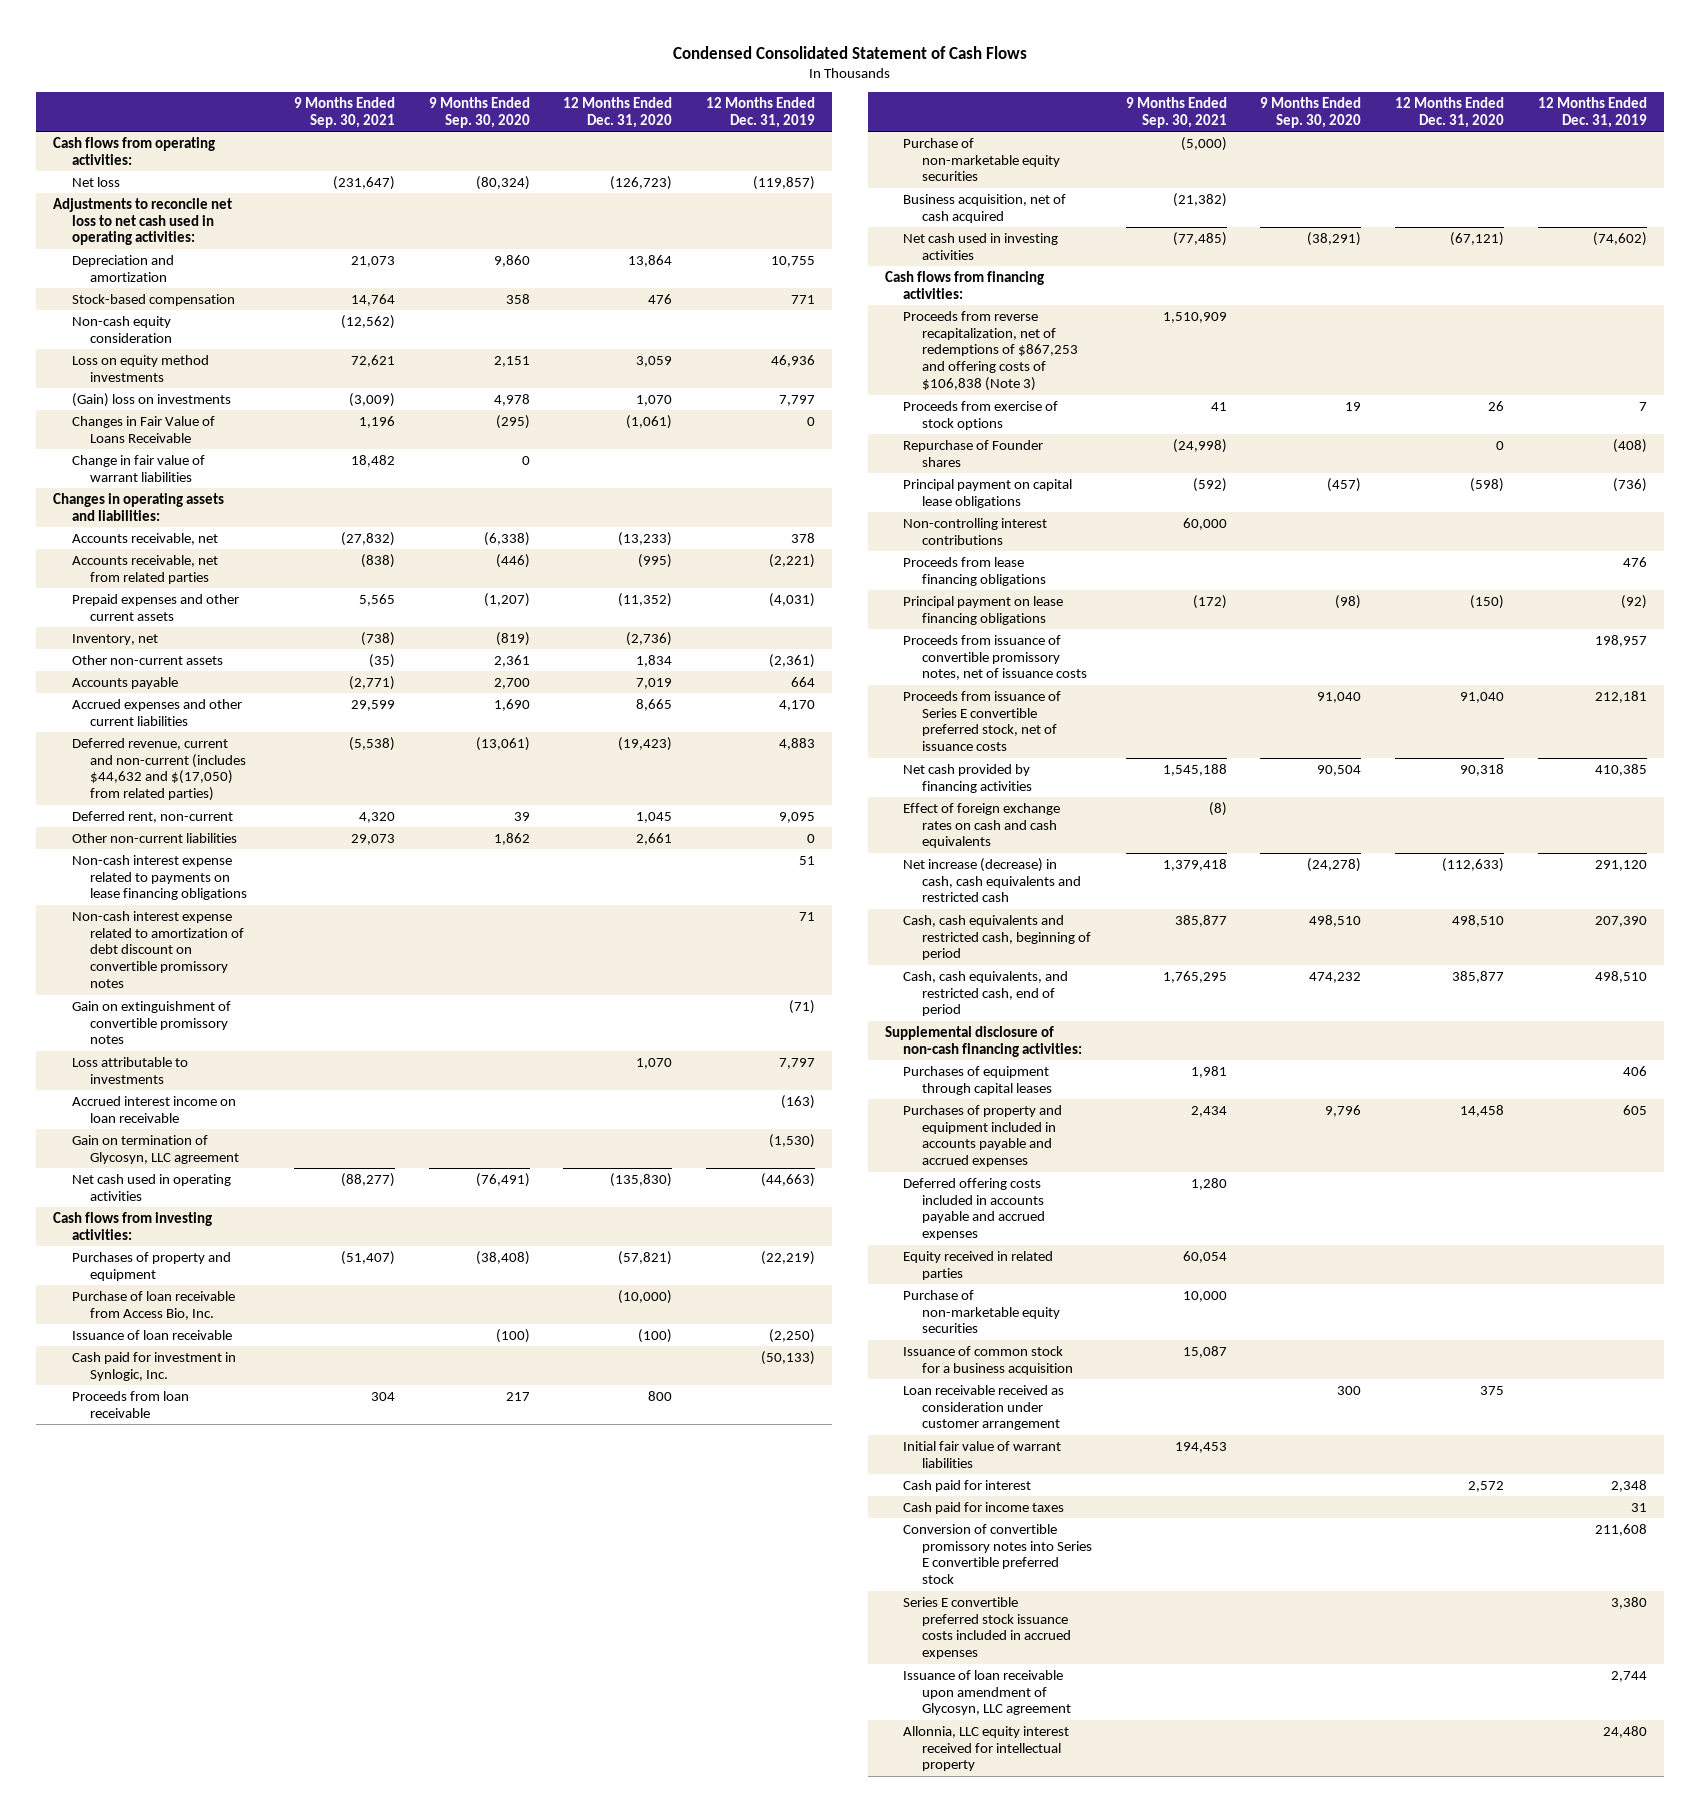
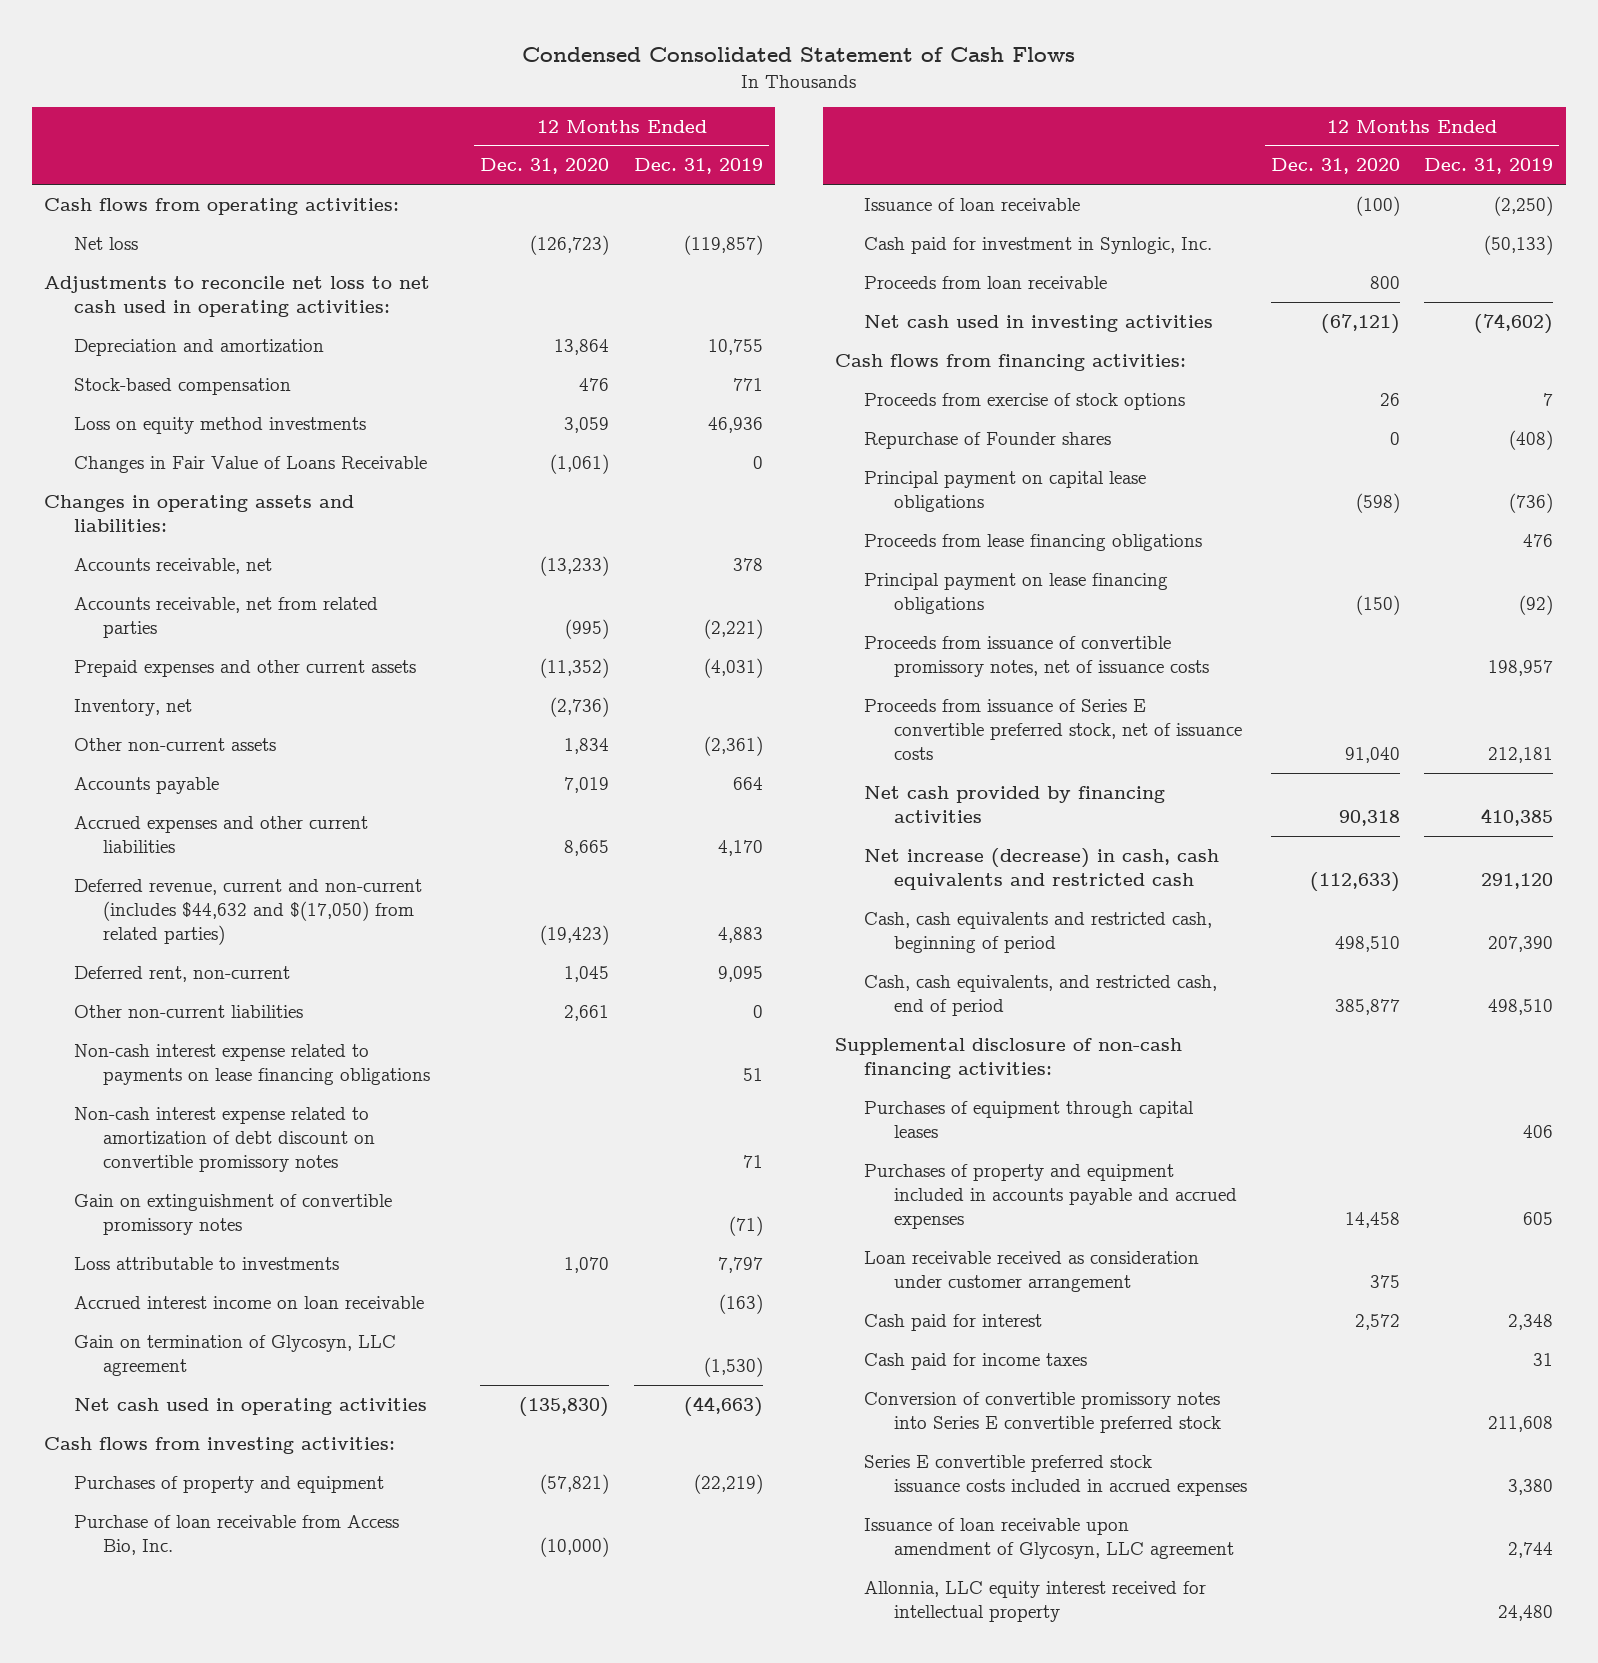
[293,96,395,128] 9 Months Ended Sep. 30, 2021 -> none
[428,96,530,128] 9 Months Ended Sep. 30, 2020 -> none
[71,315,173,343] Non-cash equity consideration -> none
[71,392,231,407] (Gain) loss on investments -> none
[71,454,205,482] Change in fair value of warrant liabilities -> none
[903,137,1060,182] Purchase of non-marketable equity securities -> none
[903,193,1067,223] Business acquisition, net of cash acquired -> none
[903,310,1078,392] Proceeds from reverse recapitalization, net of redemptions of $867,253 and offering costs of $106,838 (Note 3) -> none
[903,517,1048,545] Non-controlling interest contributions -> none
[903,802,1061,849] Effect of foreign exchange rates on cash and cash equivalents -> none
[903,1177,1045,1241] Deferred offering costs included in accounts payable and accrued expenses -> none
[903,1250,1054,1280] Equity received in related parties -> none
[903,1289,1060,1334] Purchase of non-marketable equity securities -> none
[903,1345,1073,1375] Issuance of common stock for a business acquisition -> none
[903,1440,1062,1468] Initial fair value of warrant liabilities -> none

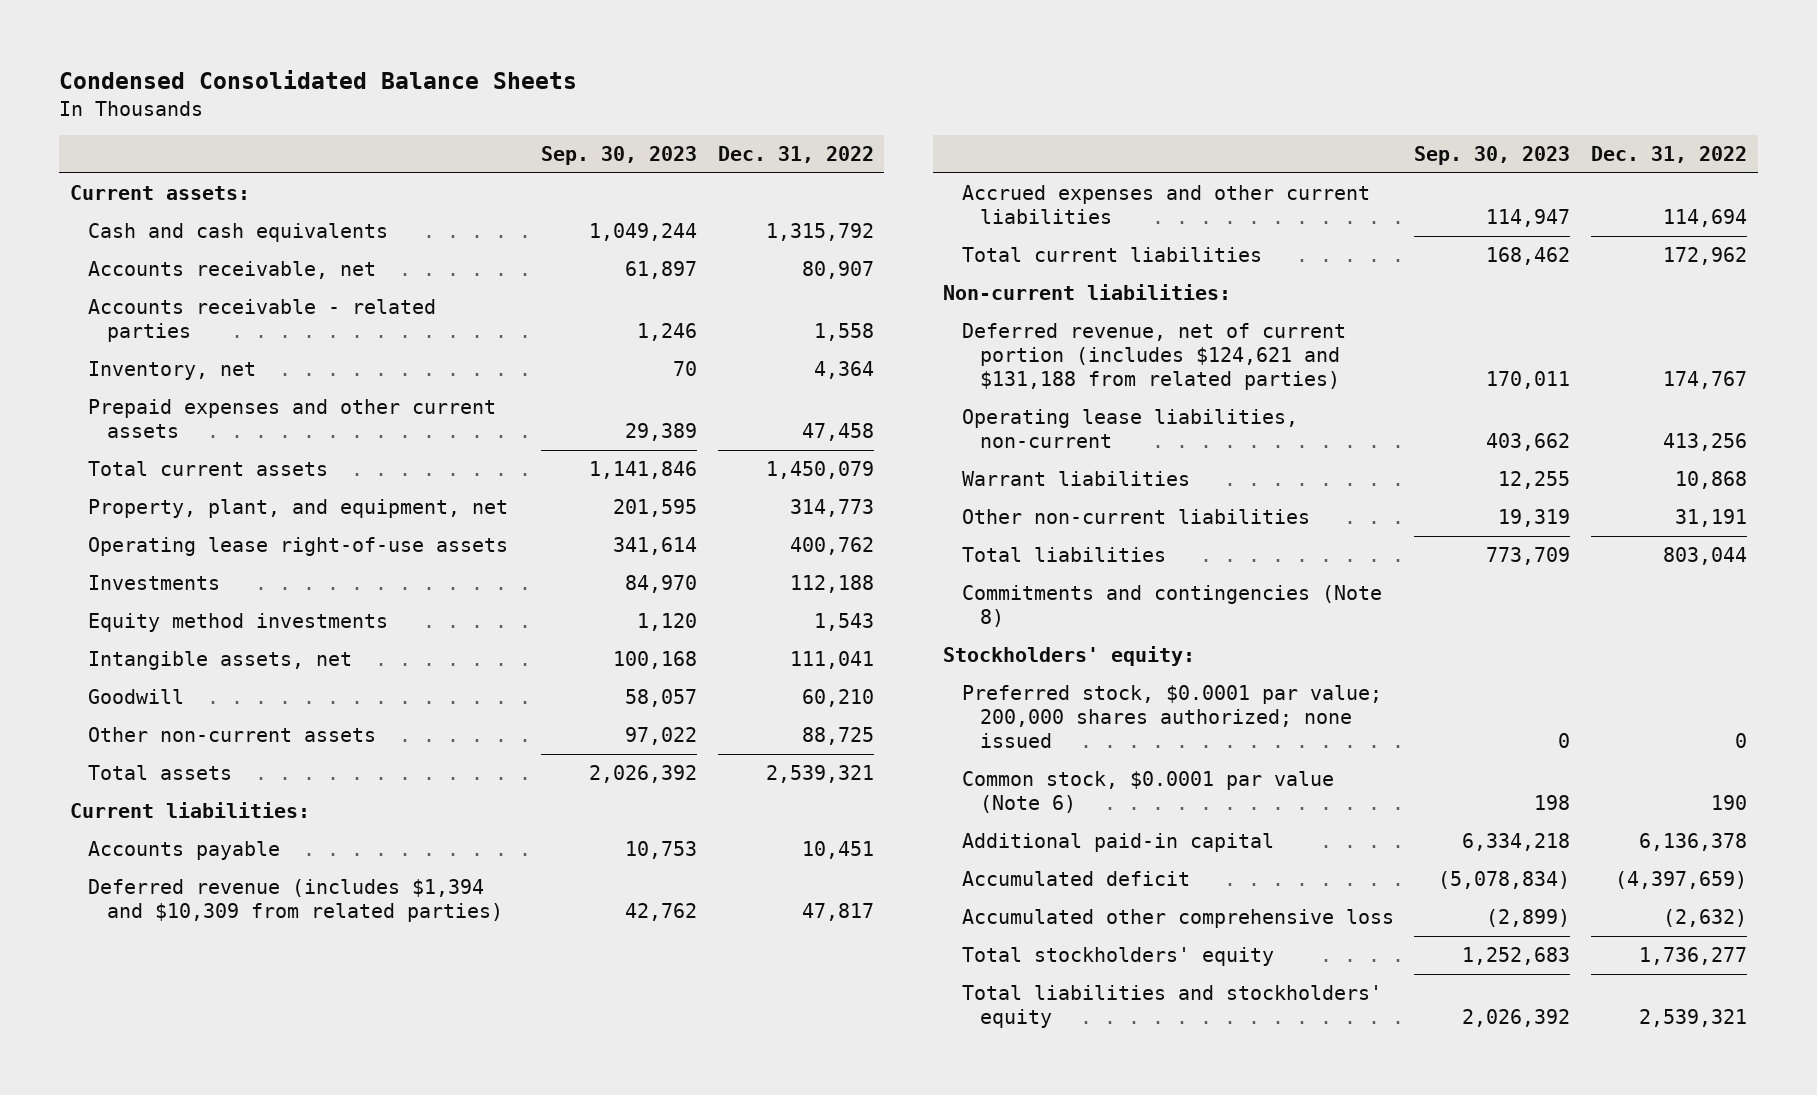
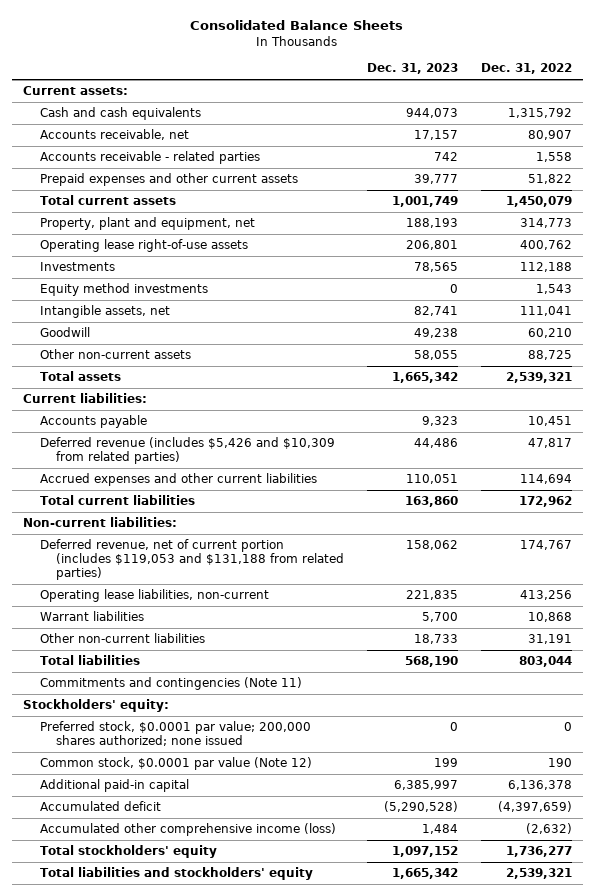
[59,70,578,90] Condensed Consolidated Balance Sheets -> [190,20,404,31] Consolidated Balance Sheets
[541,145,698,165] Sep. 30, 2023 -> none
none -> [367,63,459,75] Dec. 31, 2023
[88,361,257,381] Inventory, net -> none
[801,422,874,441] 47,458 -> [527,174,572,185] 51,822
[88,499,509,519] Property, plant, and equipment, net -> [39,217,255,231] Property, plant and equipment, net
[88,879,503,922] Deferred revenue (includes $1,394 and $10,309 from related parties) -> [39,437,335,464] Deferred revenue (includes $5,426 and $10,309 from related parties)
[961,323,1346,390] Deferred revenue, net of current portion (includes $124,621 and $131,188 from related parties) -> [39,539,345,580] Deferred revenue, net of current portion (includes $119,053 and $131,188 from related parties)
[961,585,1382,627] Commitments and contingencies (Note 8) -> [39,677,302,691] Commitments and contingencies (Note 11)
[961,771,1334,813] Common stock, $0.0001 par value (Note 6) -> [39,757,312,771] Common stock, $0.0001 par value (Note 12)
[961,909,1394,929] Accumulated other comprehensive loss -> [39,823,336,837] Accumulated other comprehensive income (loss)

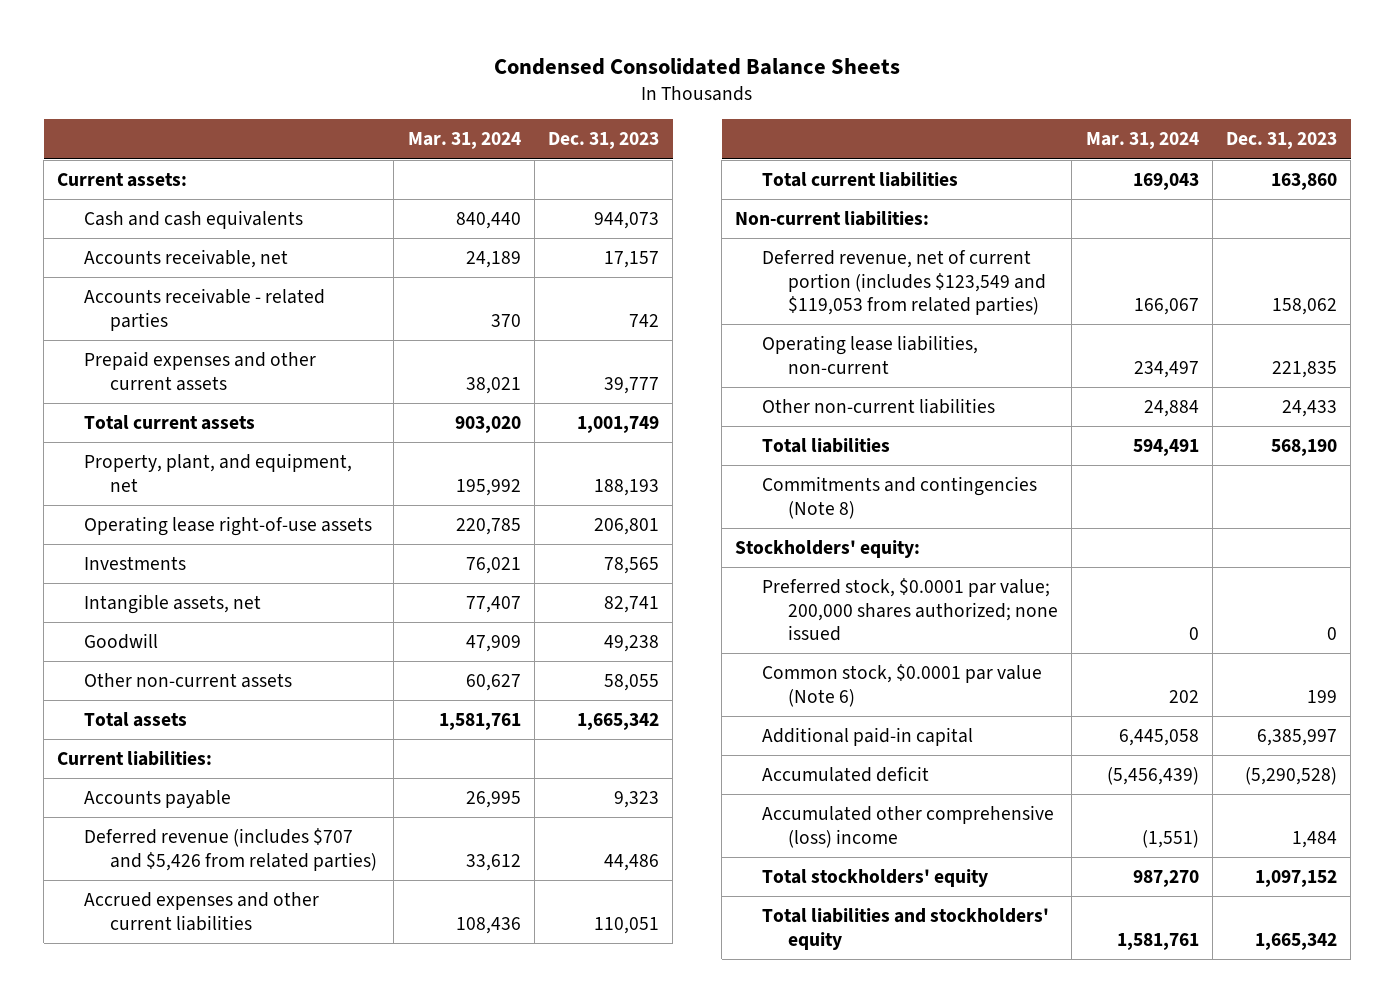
[190,20,404,31] Consolidated Balance Sheets -> [494,57,901,75] Condensed Consolidated Balance Sheets
[480,63,572,75] Dec. 31, 2022 -> none
none -> [407,132,521,150] Mar. 31, 2024
[39,217,255,231] Property, plant and equipment, net -> [83,452,352,492] Property, plant, and equipment, net
[39,283,208,297] Equity method investments -> none
[39,437,335,464] Deferred revenue (includes $5,426 and $10,309 from related parties) -> [83,827,378,871] Deferred revenue (includes $707 and $5,426 from related parties)
[39,539,345,580] Deferred revenue, net of current portion (includes $119,053 and $131,188 from related parties) -> [761,249,1047,316] Deferred revenue, net of current portion (includes $123,549 and $119,053 from related parties)
[39,611,144,622] Warrant liabilities -> none
[414,634,459,645] 18,733 -> [1282,399,1338,417] 24,433
[39,677,302,691] Commitments and contingencies (Note 11) -> [761,475,1037,519] Commitments and contingencies (Note 8)
[39,757,312,771] Common stock, $0.0001 par value (Note 12) -> [761,663,1042,707] Common stock, $0.0001 par value (Note 6)
[39,823,336,837] Accumulated other comprehensive income (loss) -> [761,804,1054,848] Accumulated other comprehensive (loss) income

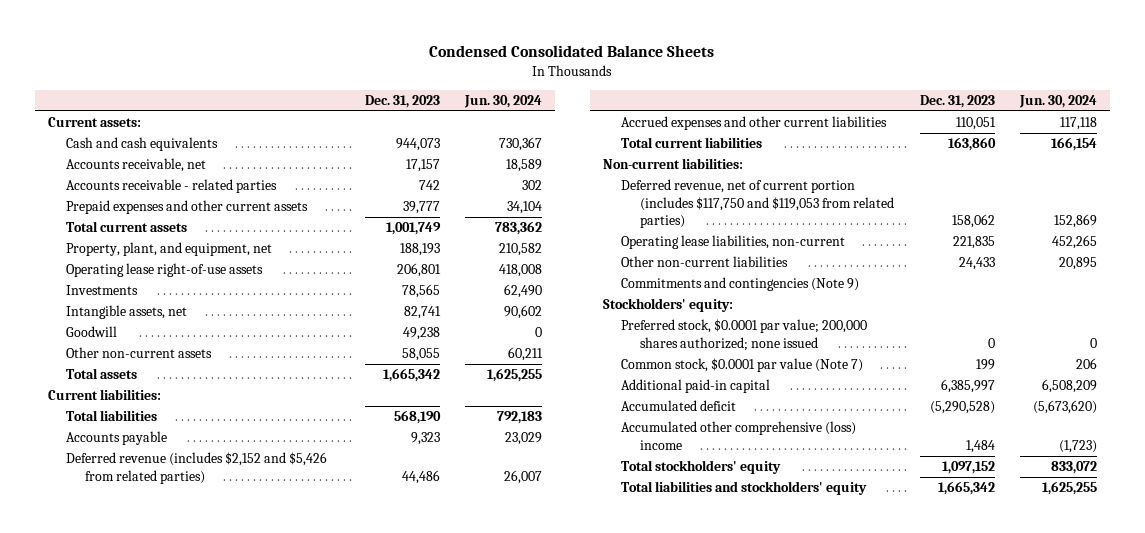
[407,132,521,150] Mar. 31, 2024 -> none
none -> [464,95,543,109] Jun. 30, 2024
[761,437,890,453] Total liabilities -> [66,410,158,422] Total liabilities
[83,827,378,871] Deferred revenue (includes $707 and $5,426 from related parties) -> [66,452,328,484] Deferred revenue (includes $2,152 and $5,426 from related parties)
[761,249,1047,316] Deferred revenue, net of current portion (includes $123,549 and $119,053 from related parties) -> [621,179,894,229] Deferred revenue, net of current portion (includes $117,750 and $119,053 from related parties)
[761,475,1037,519] Commitments and contingencies (Note 8) -> [621,277,860,292] Commitments and contingencies (Note 9)
[761,663,1042,707] Common stock, $0.0001 par value (Note 6) -> [621,358,864,373] Common stock, $0.0001 par value (Note 7)

